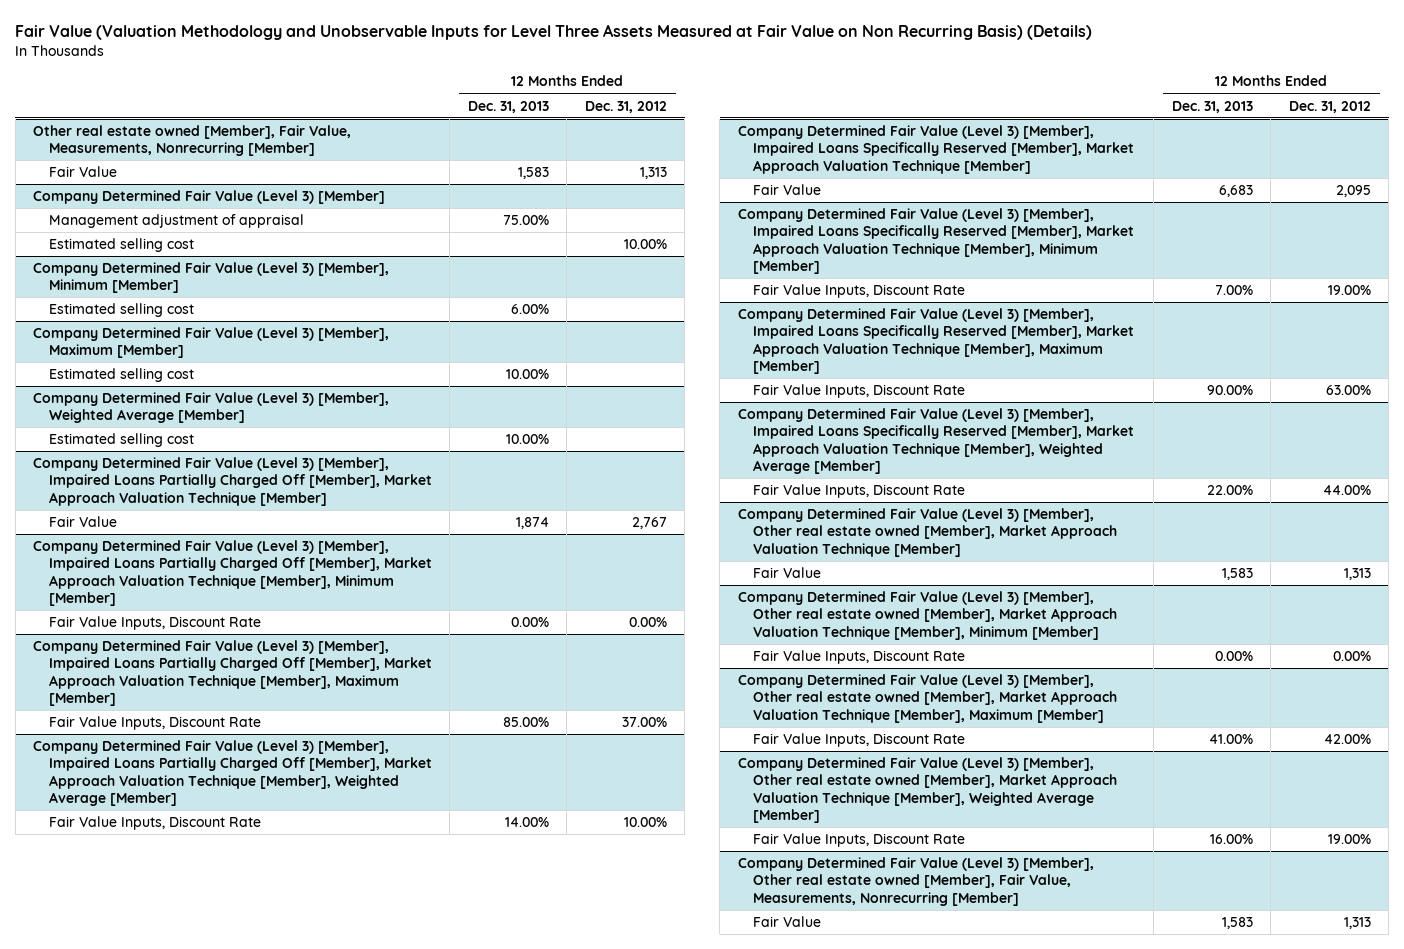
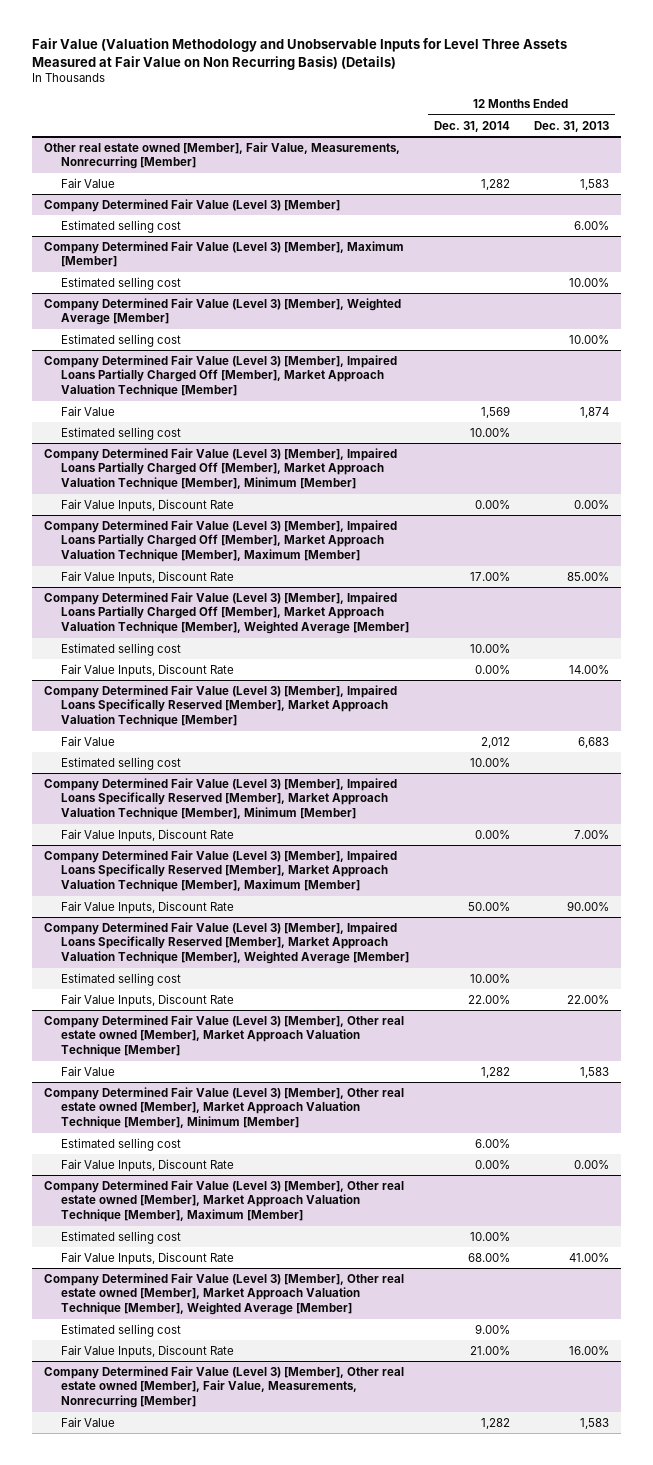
[584,100,667,113] Dec. 31, 2012 -> none
none -> [433,120,510,132] Dec. 31, 2014
[48,213,304,228] Management adjustment of appraisal -> none
[48,237,194,252] Estimated selling cost -> none
[33,261,390,294] Company Determined Fair Value (Level 3) [Member], Minimum [Member] -> none
none -> [61,426,182,440] Estimated selling cost
none -> [61,642,182,656] Estimated selling cost
none -> [61,756,182,770] Estimated selling cost
none -> [61,972,182,986] Estimated selling cost
none -> [61,1137,182,1151] Estimated selling cost
none -> [61,1230,182,1244] Estimated selling cost
none -> [61,1323,182,1337] Estimated selling cost

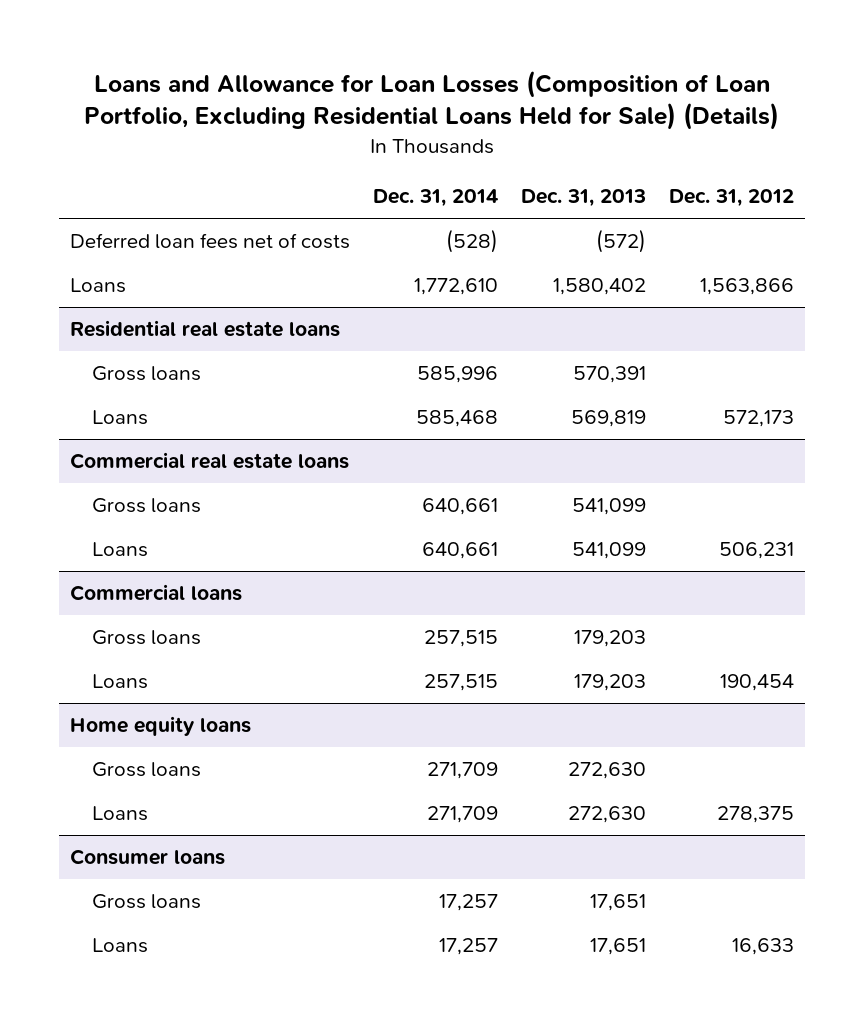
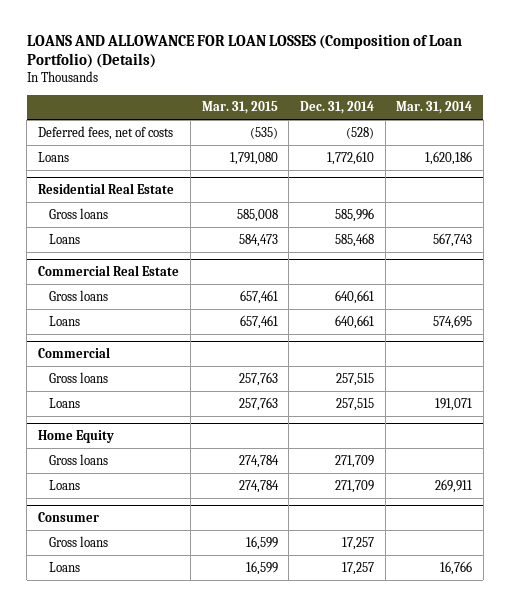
[83,69,779,131] Loans and Allowance for Loan Losses (Composition of Loan Portfolio, Excluding Residential Loans Held for Sale) (Details) -> [26,34,462,69] LOANS AND ALLOWANCE FOR LOAN LOSSES (Composition of Loan Portfolio) (Details)
[520,189,646,208] Dec. 31, 2013 -> none
[668,189,794,208] Dec. 31, 2012 -> none
none -> [201,101,278,115] Mar. 31, 2015
none -> [396,101,473,115] Mar. 31, 2014
[70,233,351,250] Deferred loan fees net of costs -> [38,125,174,140] Deferred fees, net of costs
[70,320,341,338] Residential real estate loans -> [38,183,175,195] Residential Real Estate
[70,452,350,470] Commercial real estate loans -> [38,265,180,277] Commercial Real Estate
[70,584,243,602] Commercial loans -> [38,347,111,359] Commercial
[70,716,252,737] Home equity loans -> [38,430,115,444] Home Equity
[70,849,226,866] Consumer loans -> [38,512,100,523] Consumer

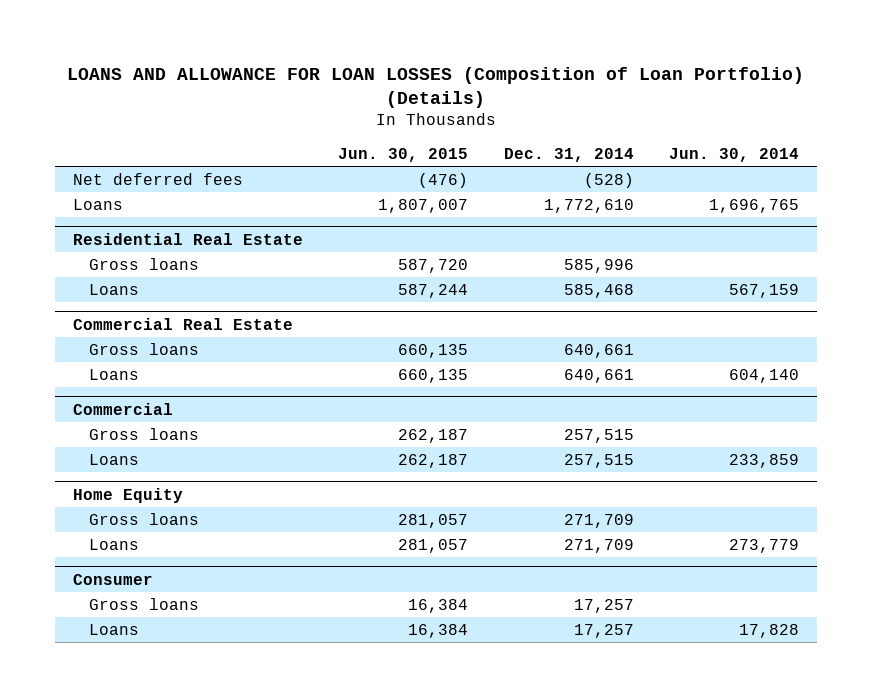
[201,101,278,115] Mar. 31, 2015 -> none
[396,101,473,115] Mar. 31, 2014 -> none
none -> [338,147,469,162] Jun. 30, 2015
none -> [669,147,800,162] Jun. 30, 2014
[38,125,174,140] Deferred fees, net of costs -> [72,172,243,185] Net deferred fees

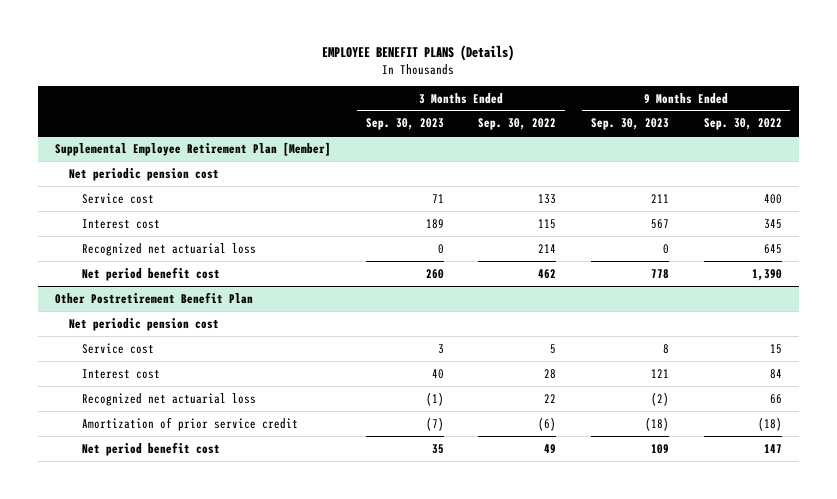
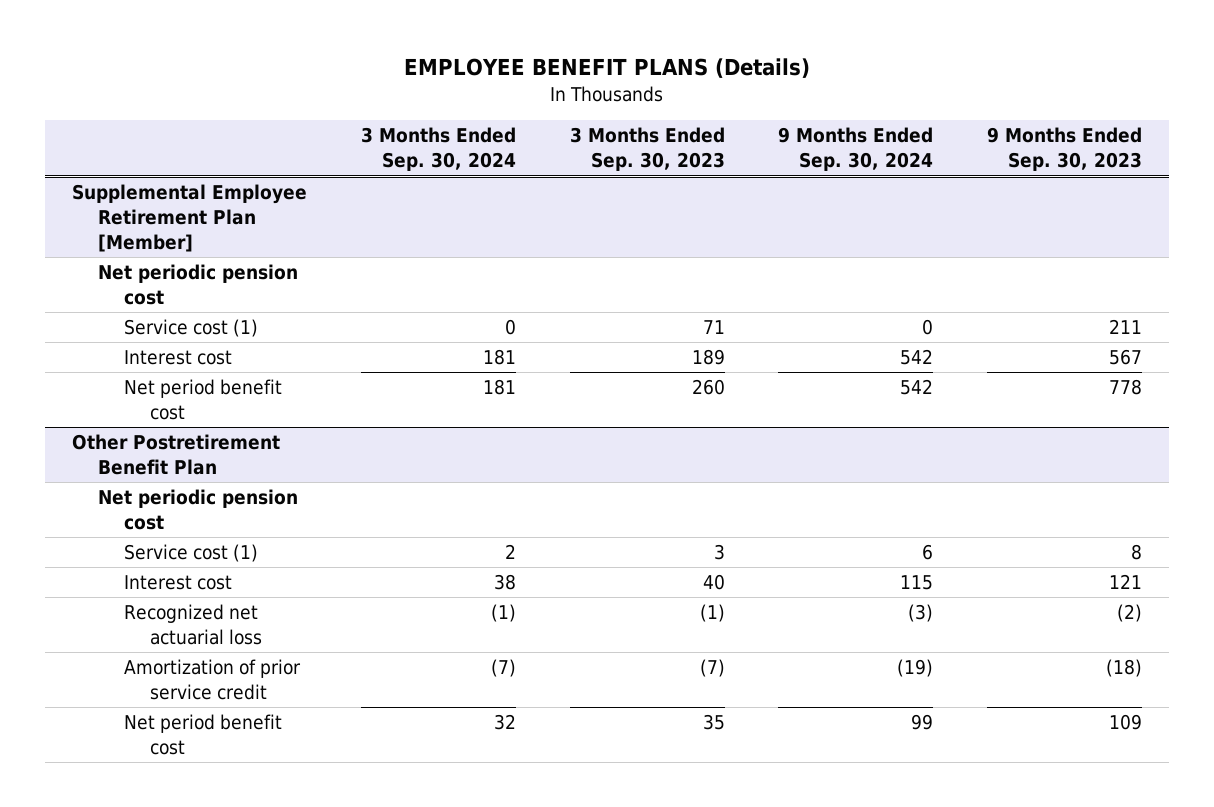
[478,118,557,131] Sep. 30, 2022 -> none
[703,118,782,131] Sep. 30, 2022 -> none
none -> [360,127,516,172] 3 Months Ended Sep. 30, 2024
none -> [778,127,934,172] 9 Months Ended Sep. 30, 2024
[82,192,155,204] Service cost -> [124,319,259,338] Service cost (1)
[82,242,257,256] Recognized net actuarial loss -> none
[82,342,155,354] Service cost -> [124,544,259,563] Service cost (1)

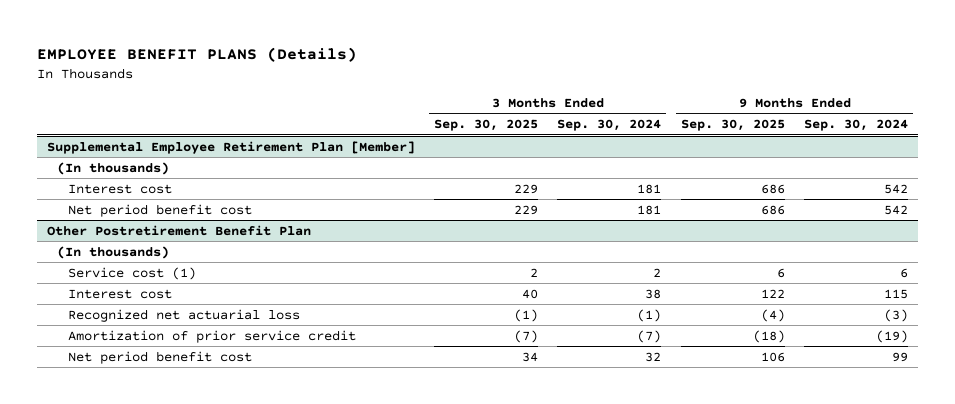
[569,127,725,172] 3 Months Ended Sep. 30, 2023 -> none
[986,127,1142,172] 9 Months Ended Sep. 30, 2023 -> none
none -> [434,119,539,132] Sep. 30, 2025
none -> [680,119,785,132] Sep. 30, 2025
[124,319,259,338] Service cost (1) -> none
[98,264,299,306] Net periodic pension cost -> [57,161,170,175] (In thousands)
[98,489,299,531] Net periodic pension cost -> [57,245,170,259] (In thousands)

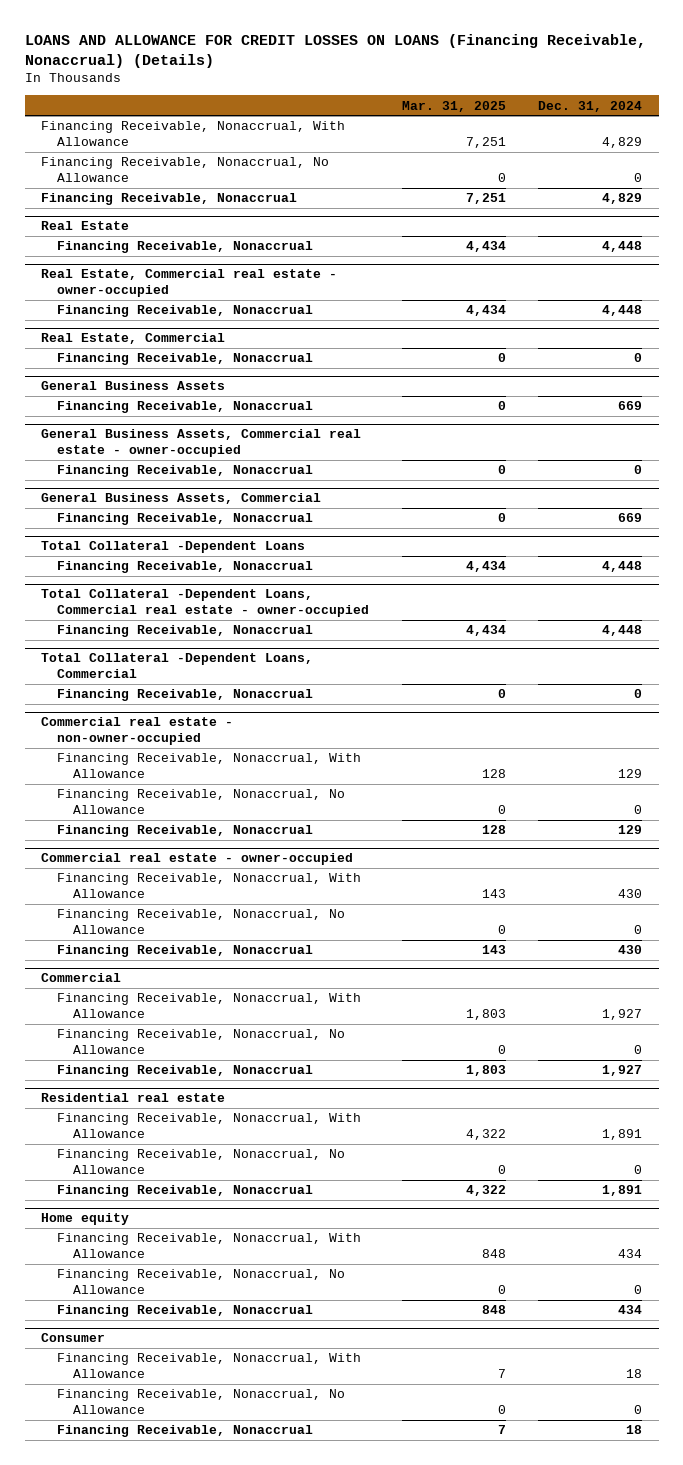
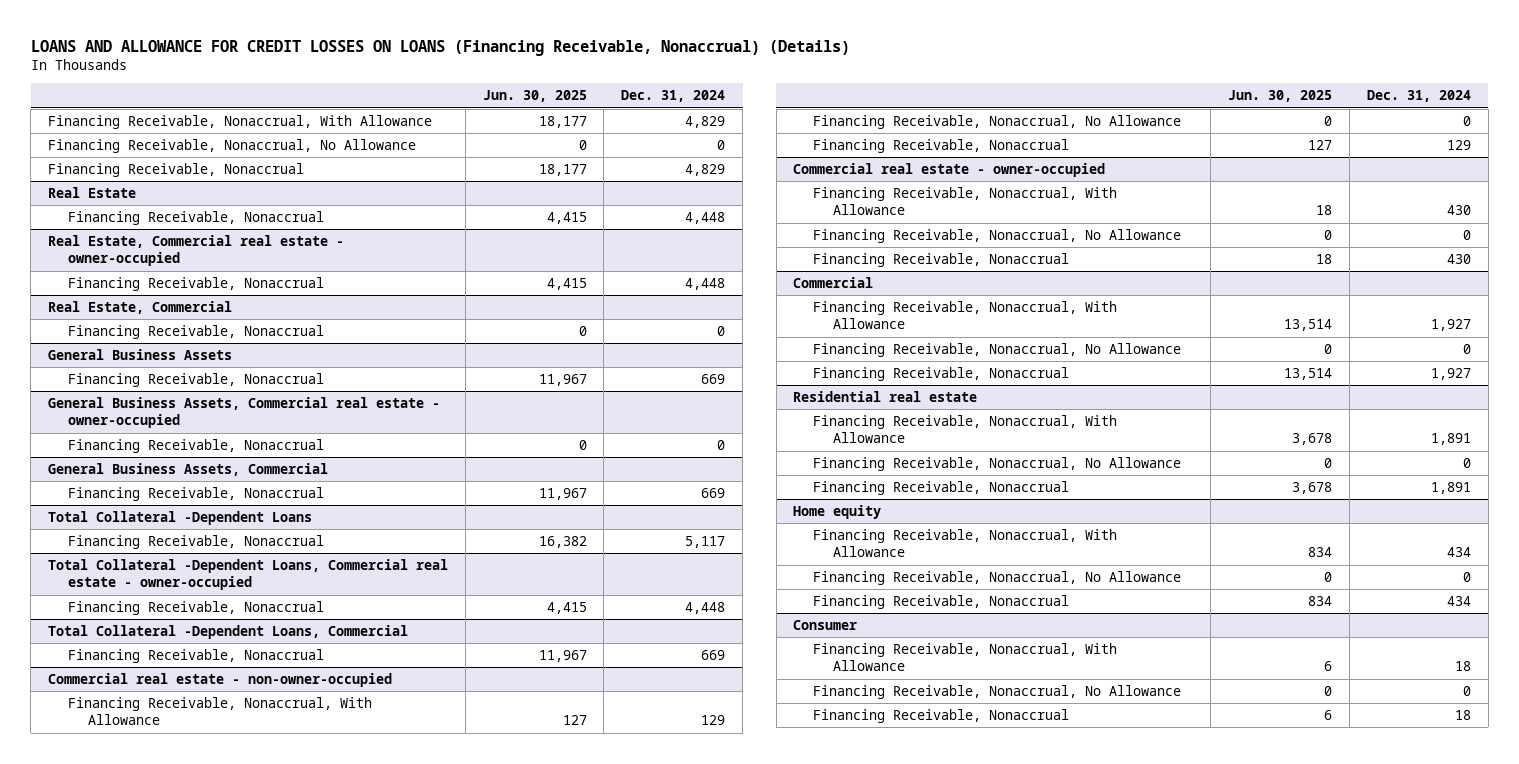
[401,100,506,112] Mar. 31, 2025 -> none
none -> [482,90,587,103] Jun. 30, 2025
[602,561,643,573] 4,448 -> [685,536,726,549] 5,117
[634,689,643,699] 0 -> [701,650,726,661] 669

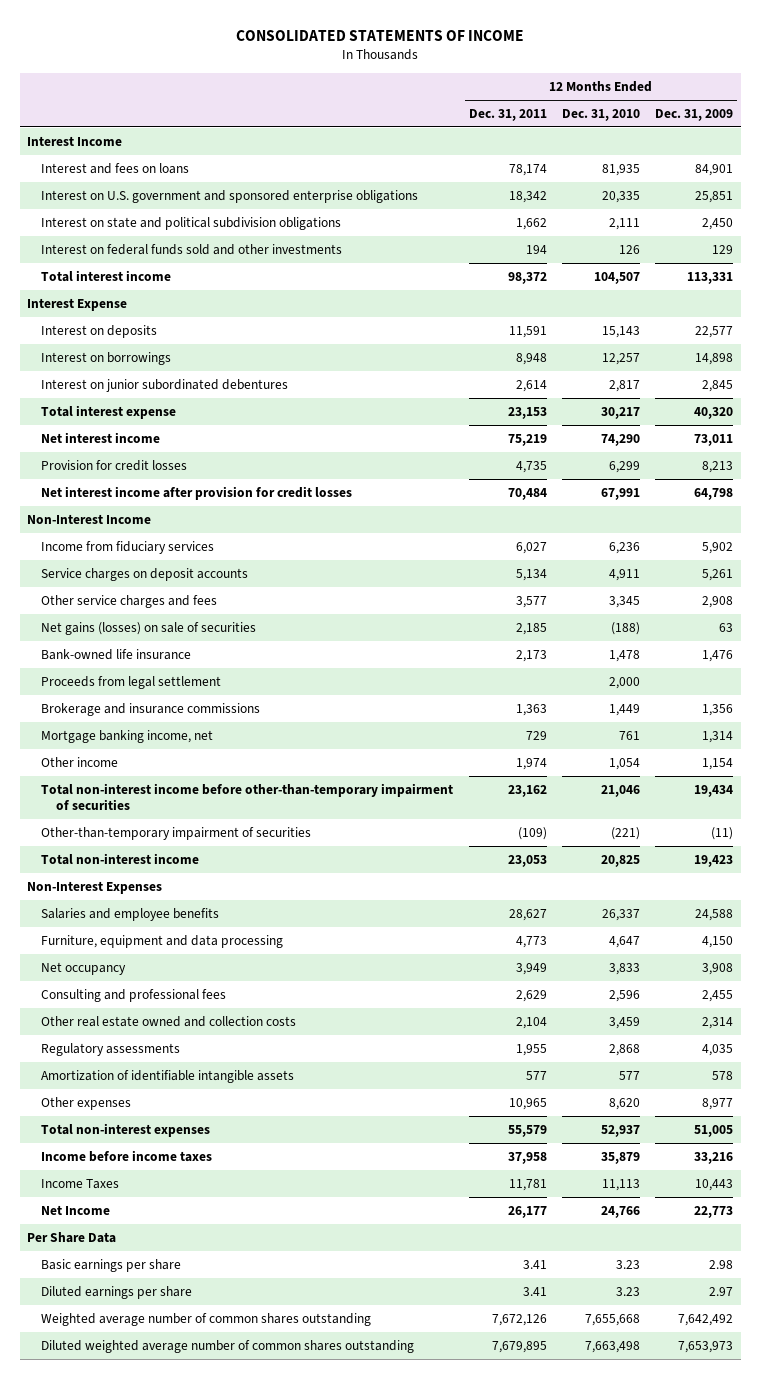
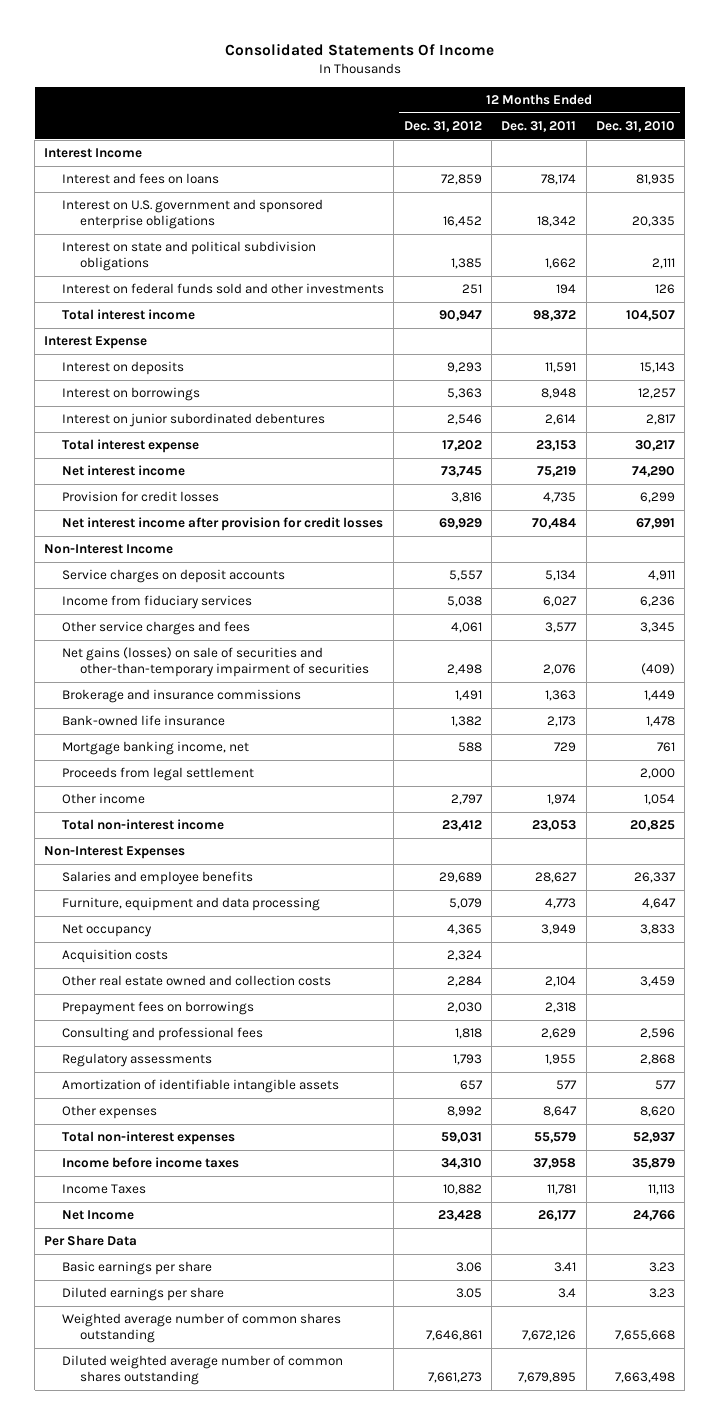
[236,30,525,42] CONSOLIDATED STATEMENTS OF INCOME -> [224,43,494,57] Consolidated Statements Of Income
[655,108,734,121] Dec. 31, 2009 -> none
none -> [403,120,482,132] Dec. 31, 2012
[41,540,215,554] Income from fiduciary services -> [62,595,253,610] Income from fiduciary services
[41,621,257,635] Net gains (losses) on sale of securities -> [62,647,369,677] Net gains (losses) on sale of securities and other-than-temporary impairment of securities
[515,622,547,635] 2,185 -> [543,663,577,675] 2,076
[611,621,641,635] (188) -> [640,662,675,675] (409)
[41,648,192,660] Bank-owned life insurance -> [62,715,226,727] Bank-owned life insurance
[41,675,222,689] Proceeds from legal settlement -> [62,767,255,782] Proceeds from legal settlement
[41,782,454,811] Total non-interest income before other-than-temporary impairment of securities -> none
[41,826,312,840] Other-than-temporary impairment of securities -> none
none -> [62,949,169,964] Acquisition costs
none -> [62,1001,255,1016] Prepayment fees on borrowings
[41,988,227,1002] Consulting and professional fees -> [62,1027,264,1042] Consulting and professional fees
[508,1097,547,1110] 10,965 -> [543,1106,578,1118] 8,647
[522,1286,547,1296] 3.41 -> [558,1288,577,1299] 3.4

